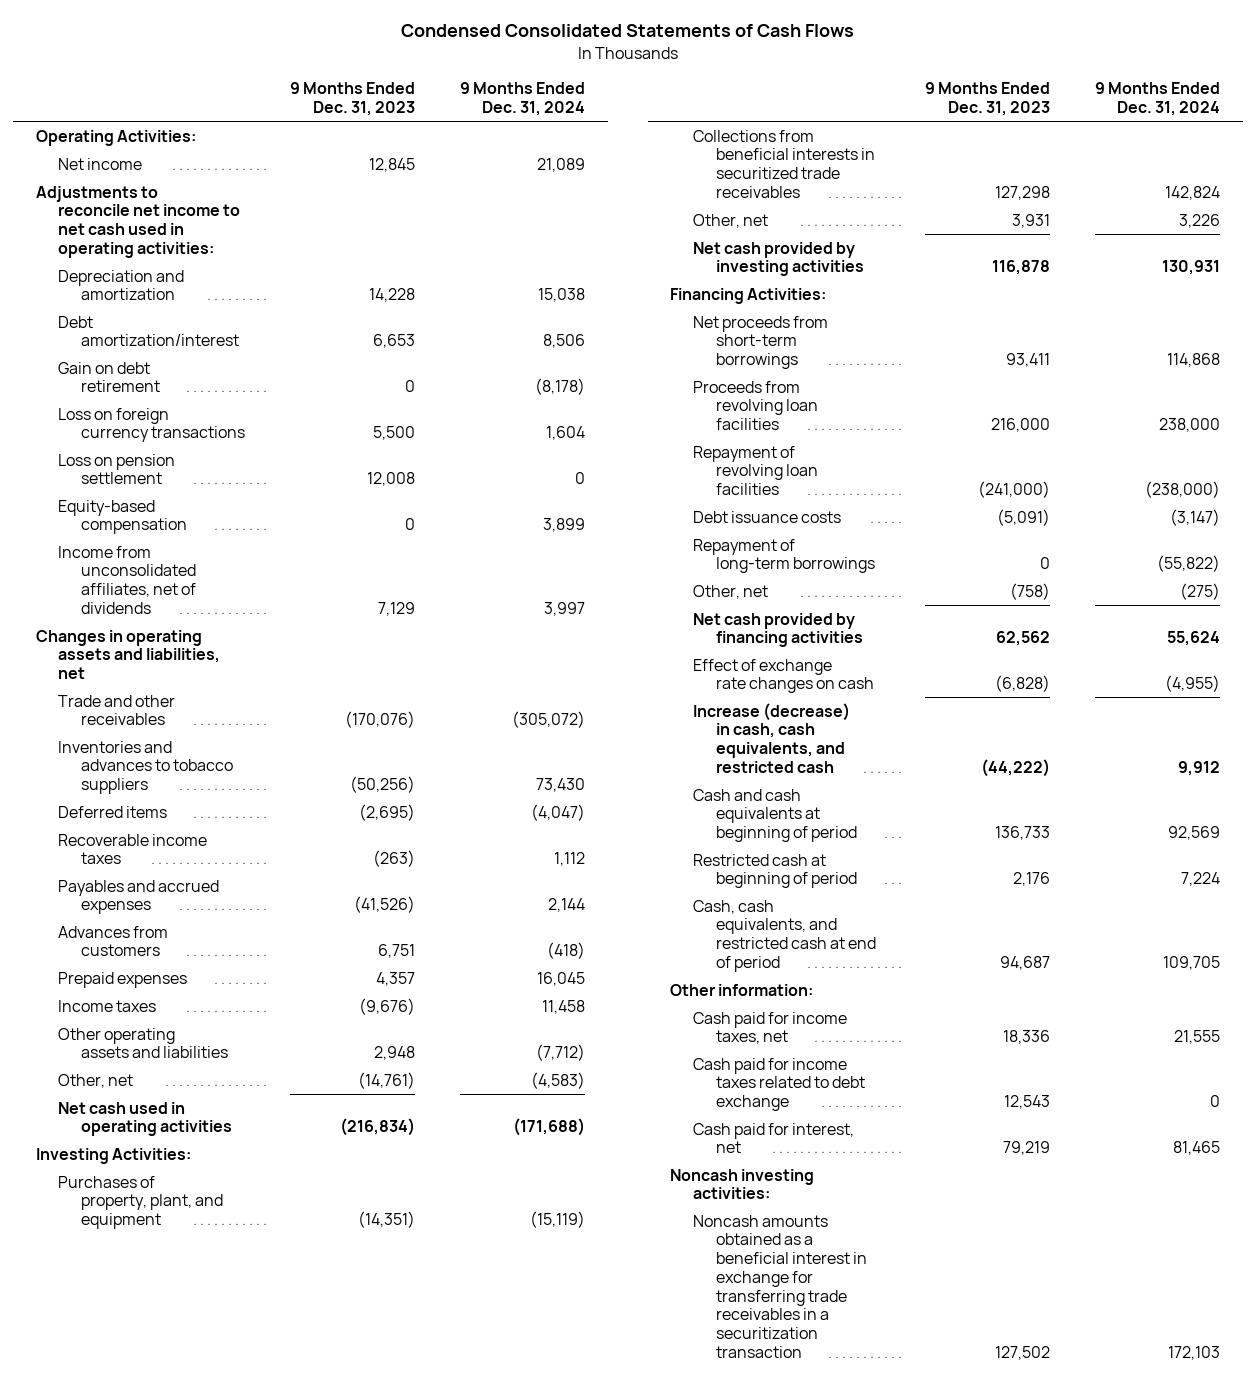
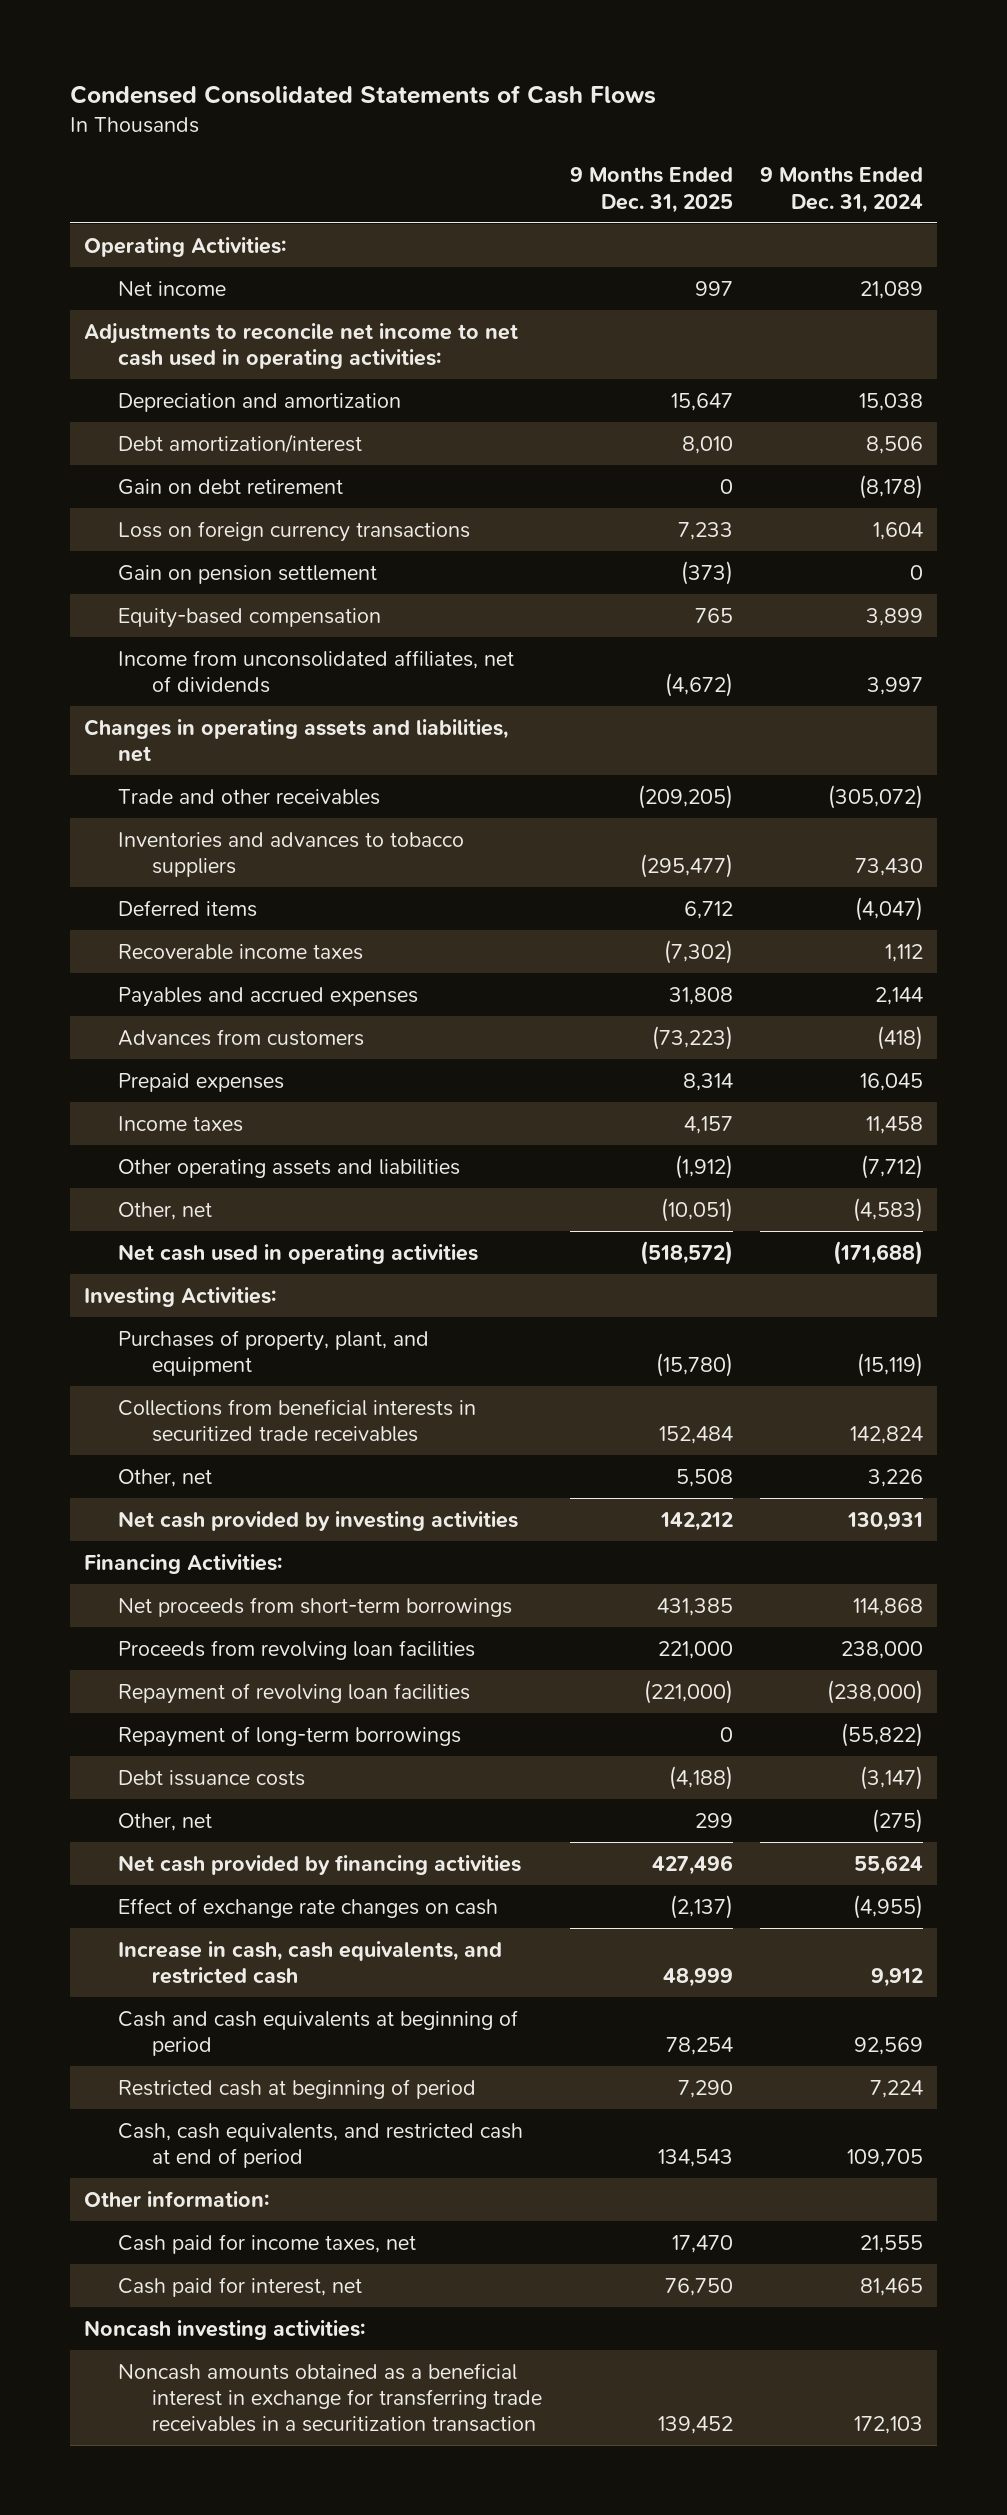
[290,82,416,116] 9 Months Ended Dec. 31, 2023 -> none
none -> [569,167,733,213] 9 Months Ended Dec. 31, 2025
[58,453,176,485] Loss on pension settlement -> [118,564,378,584] Gain on pension settlement
[692,510,841,523] Debt issuance costs -> [118,1769,306,1786] Debt issuance costs
[692,702,850,773] Increase (decrease) in cash, cash equivalents, and restricted cash -> [118,1940,503,1984] Increase in cash, cash equivalents, and restricted cash
[692,1057,865,1112] Cash paid for income taxes related to debt exchange -> none

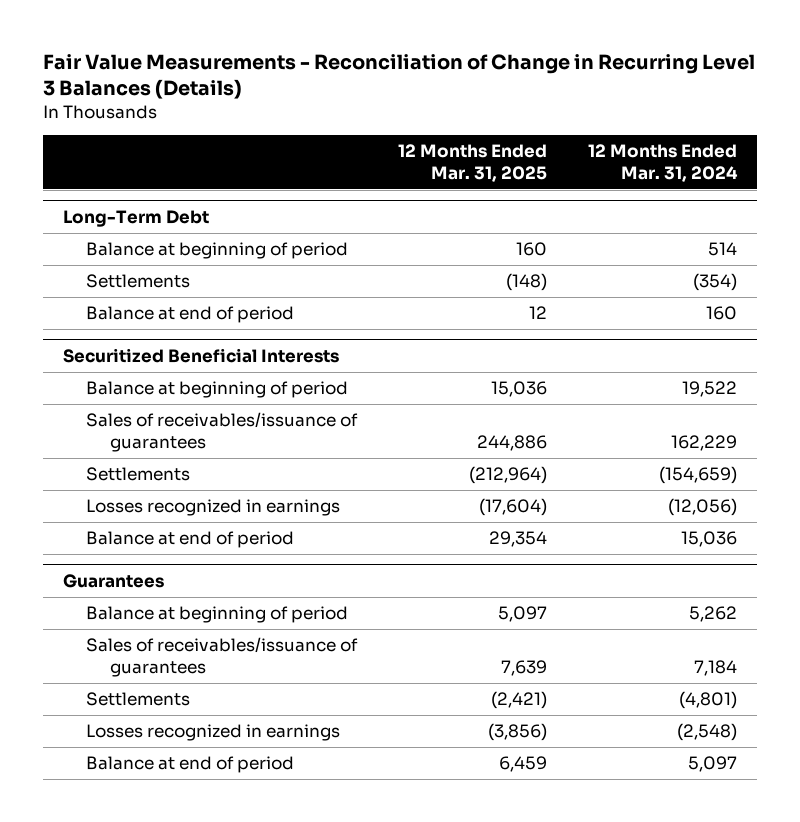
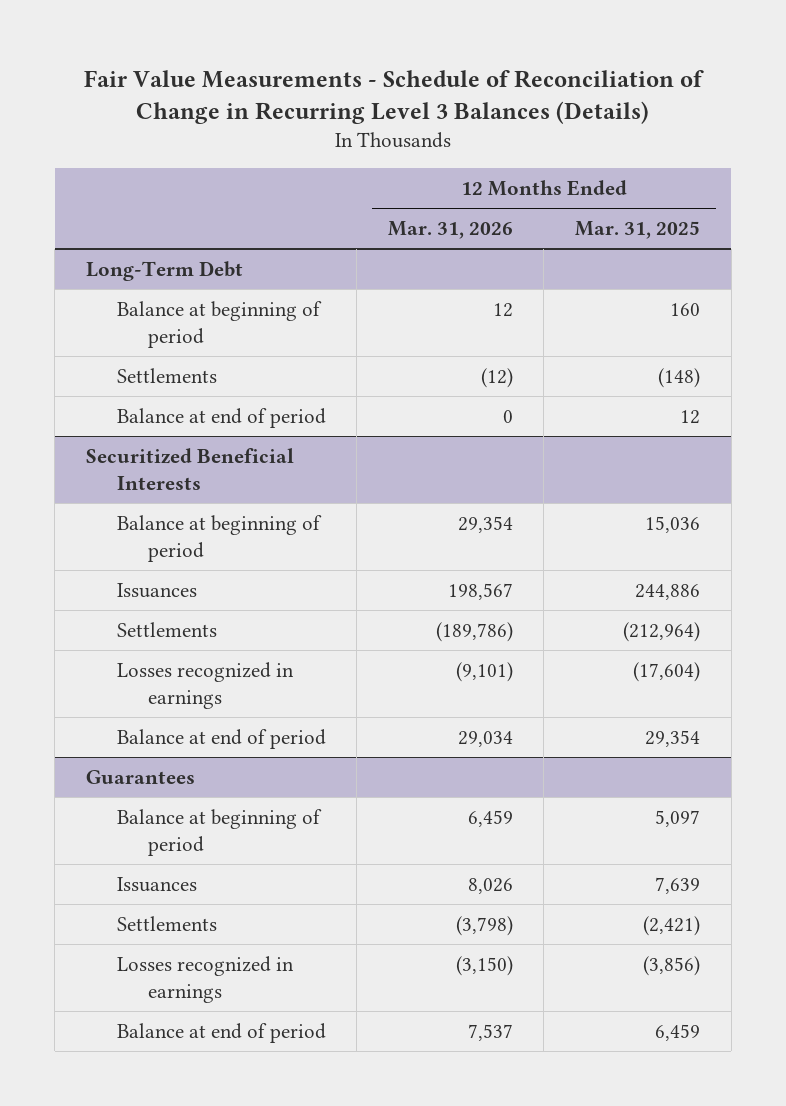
[42,53,755,99] Fair Value Measurements - Reconciliation of Change in Recurring Level 3 Balances (Details) -> [83,69,704,125] Fair Value Measurements - Schedule of Reconciliation of Change in Recurring Level 3 Balances (Details)
[587,143,738,182] 12 Months Ended Mar. 31, 2024 -> none
none -> [387,220,513,239] Mar. 31, 2026
[86,412,359,453] Sales of receivables/issuance of guarantees -> [116,582,197,598] Issuances
[86,637,359,678] Sales of receivables/issuance of guarantees -> [116,876,197,892] Issuances

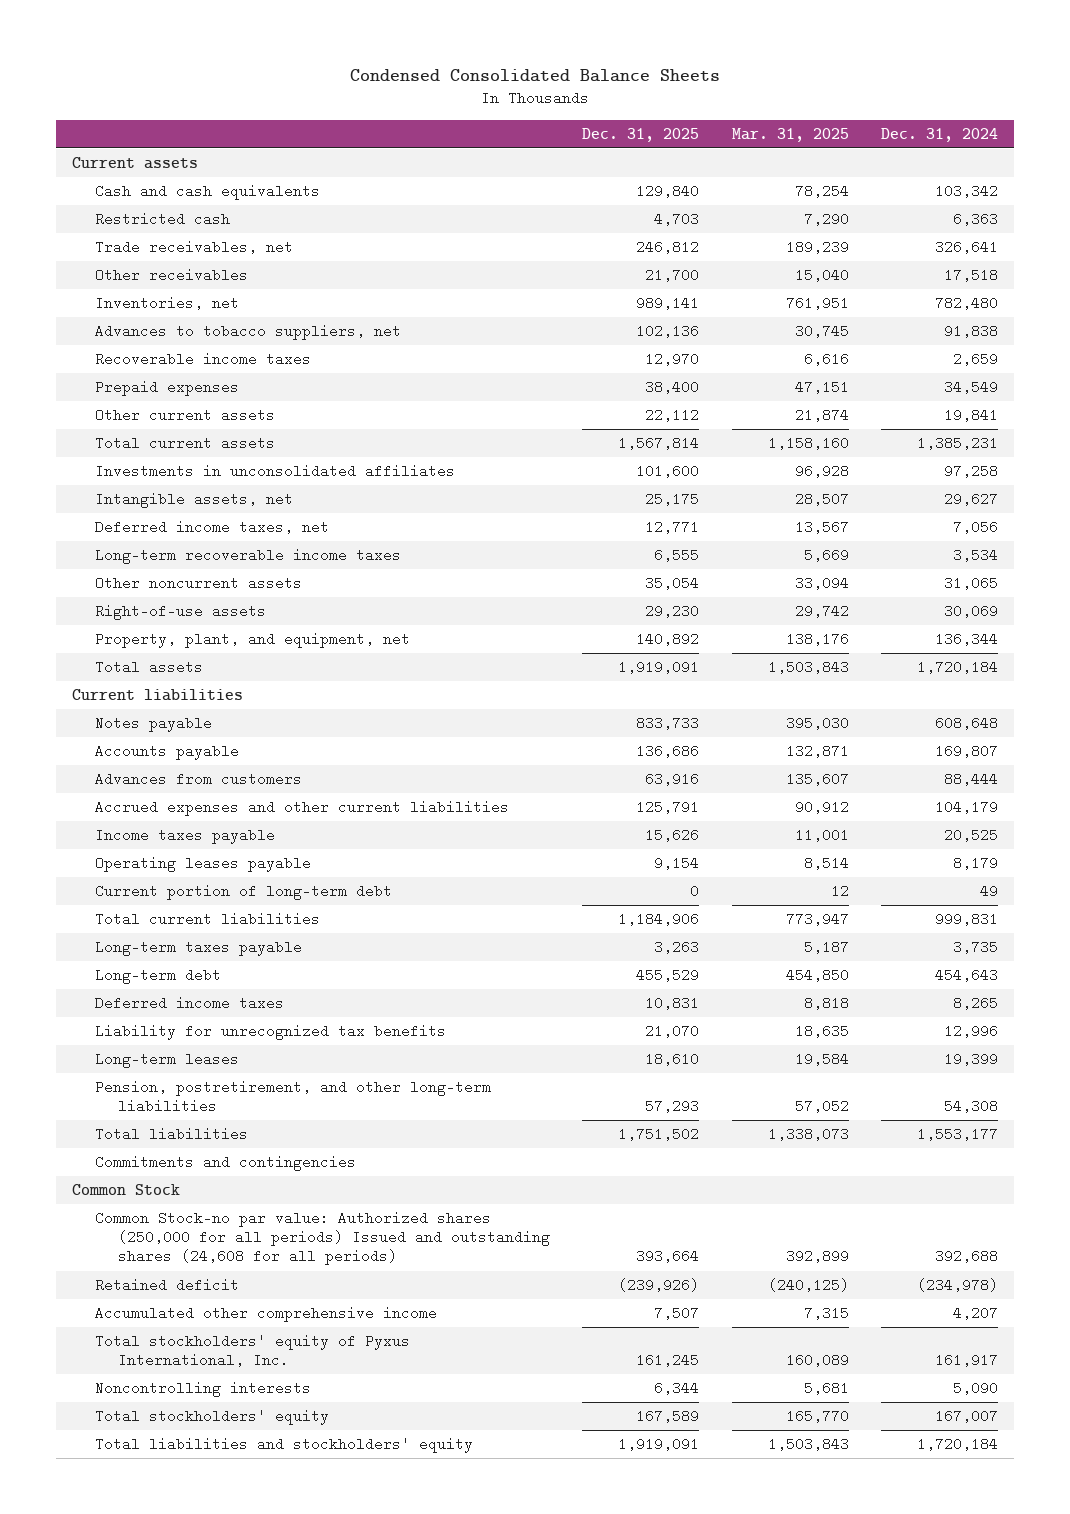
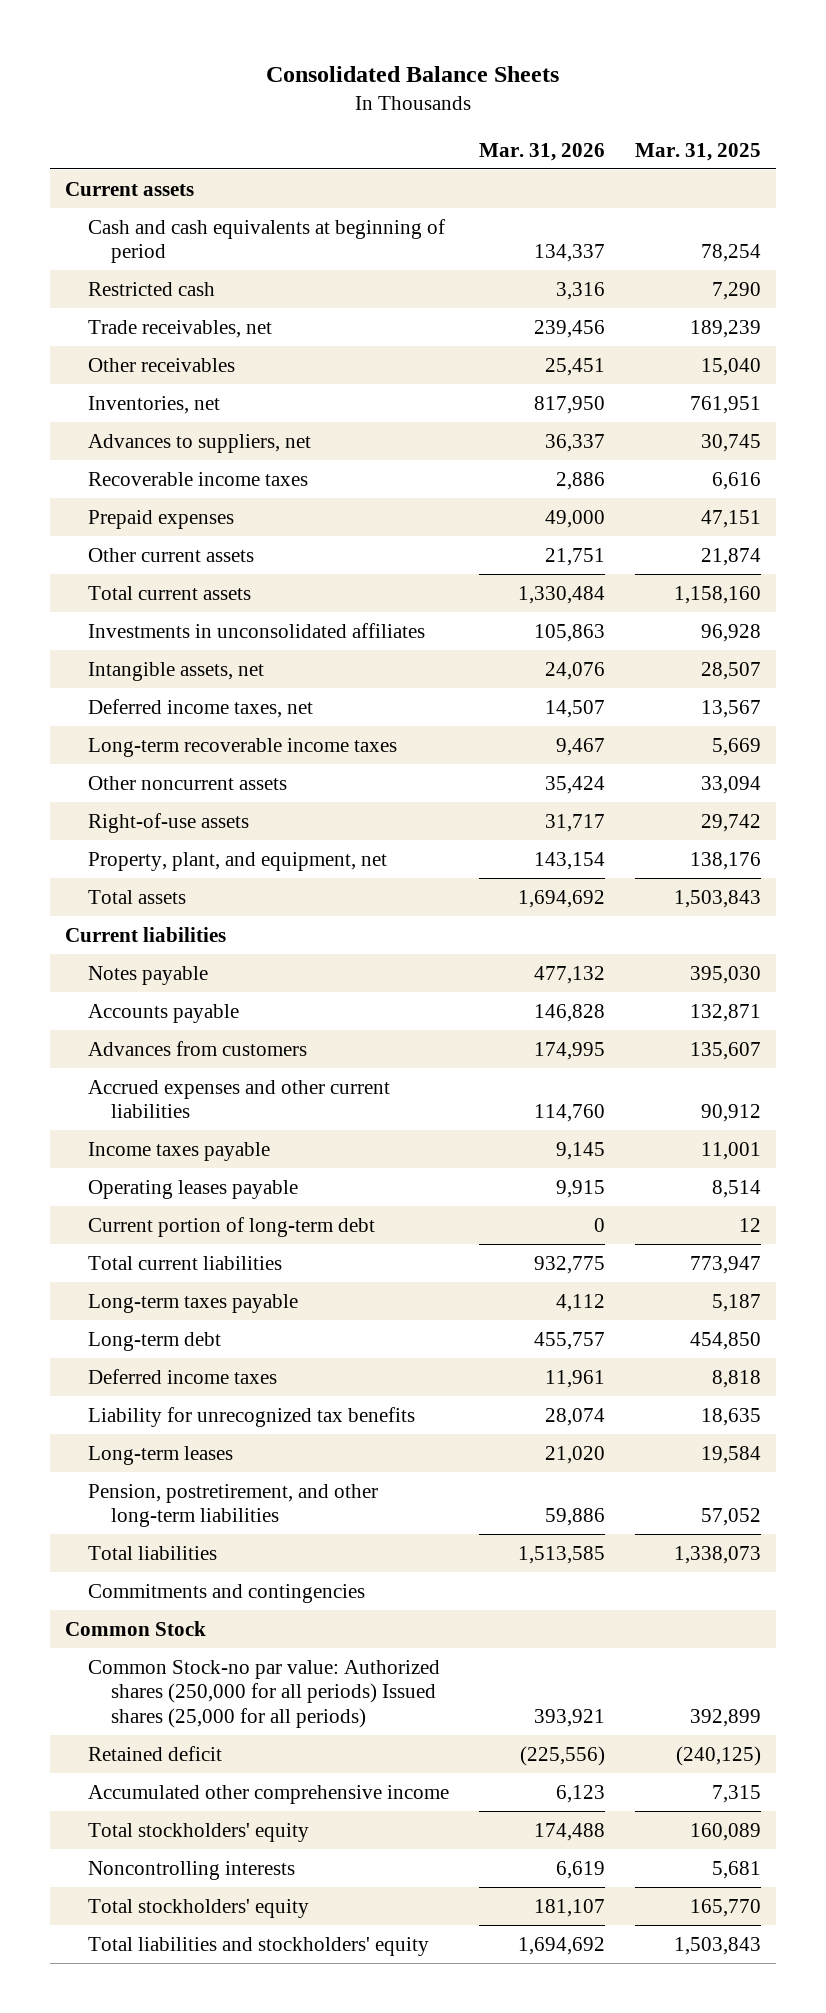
[349,69,720,83] Condensed Consolidated Balance Sheets -> [266,66,560,83] Consolidated Balance Sheets
[582,127,700,142] Dec. 31, 2025 -> none
[880,127,998,142] Dec. 31, 2024 -> none
none -> [479,142,606,161] Mar. 31, 2026
[95,184,321,201] Cash and cash equivalents -> [87,218,445,264] Cash and cash equivalents at beginning of period
[95,324,402,341] Advances to tobacco suppliers, net -> [87,433,311,453] Advances to suppliers, net
[95,1211,551,1266] Common Stock-no par value: Authorized shares (250,000 for all periods) Issued and outstanding shares (24,608 for all periods) -> [87,1659,440,1728] Common Stock-no par value: Authorized shares (250,000 for all periods) Issued shares (25,000 for all periods)
[95,1334,411,1368] Total stockholders' equity of Pyxus International, Inc. -> [87,1822,309,1842] Total stockholders' equity

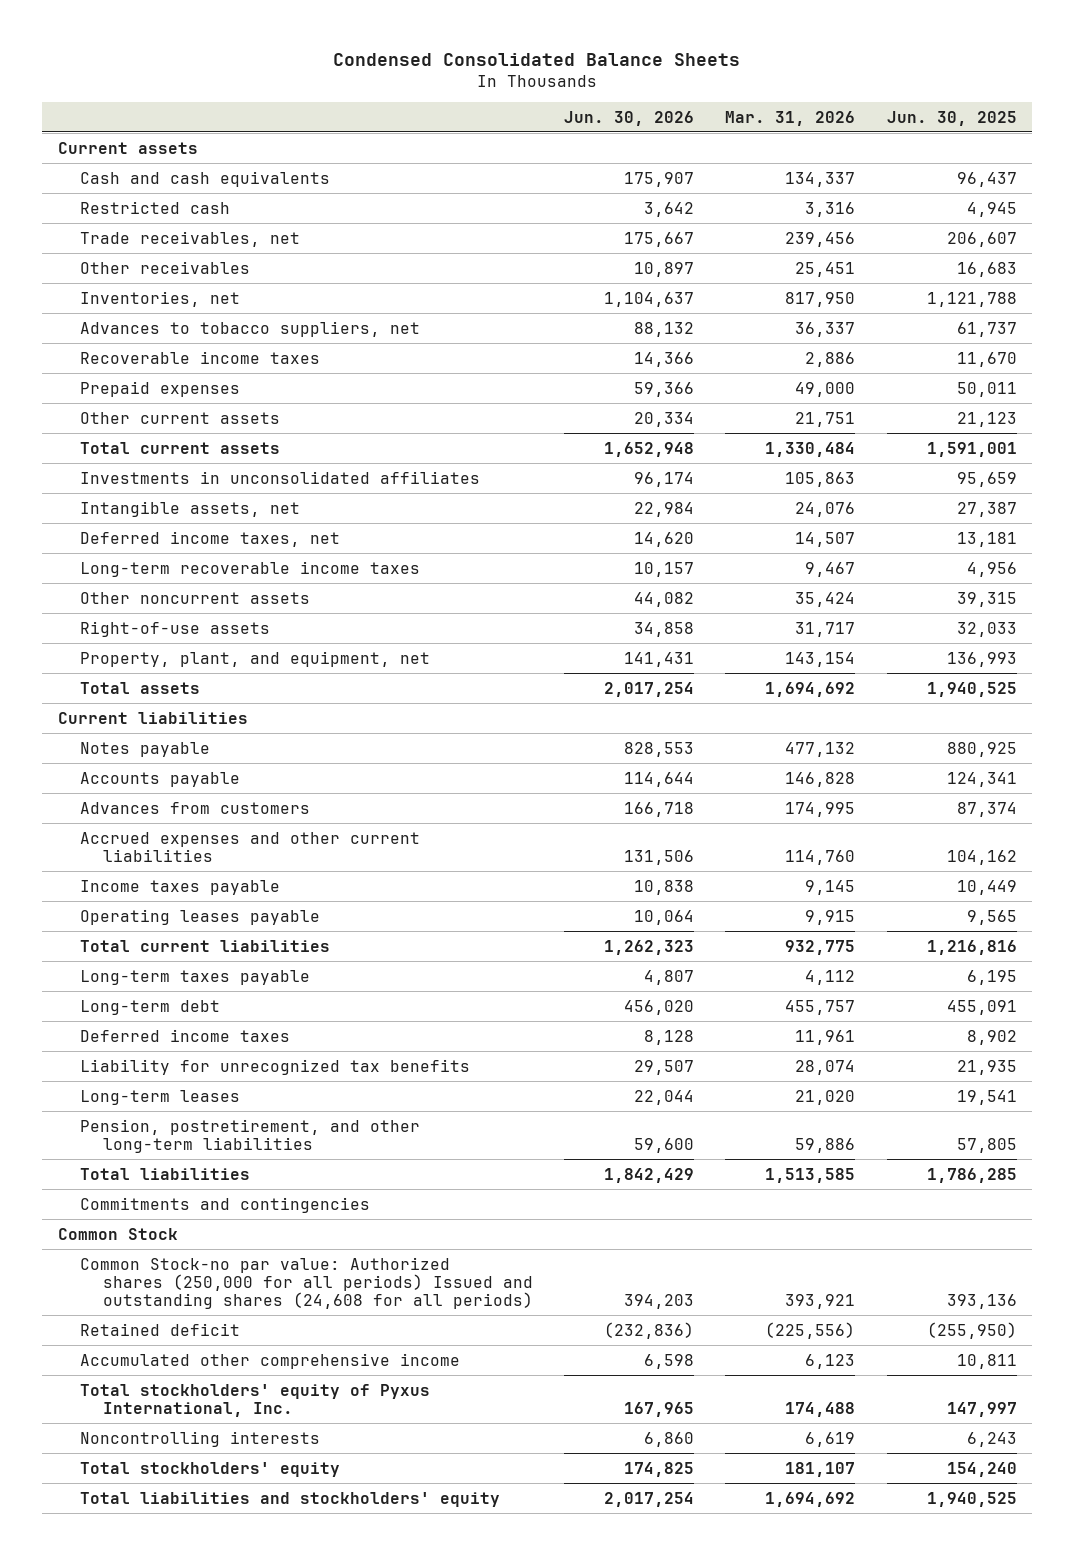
[266,66,560,83] Consolidated Balance Sheets -> [333,53,741,67] Condensed Consolidated Balance Sheets
[635,142,762,161] Mar. 31, 2025 -> none
none -> [563,110,694,126] Jun. 30, 2026
none -> [886,110,1017,126] Jun. 30, 2025
[87,218,445,264] Cash and cash equivalents at beginning of period -> [80,170,331,187] Cash and cash equivalents
[87,433,311,453] Advances to suppliers, net -> [80,320,421,337] Advances to tobacco suppliers, net
[87,1216,375,1237] Current portion of long-term debt -> none
[87,1659,440,1728] Common Stock-no par value: Authorized shares (250,000 for all periods) Issued shares (25,000 for all periods) -> [80,1256,533,1309] Common Stock-no par value: Authorized shares (250,000 for all periods) Issued and outstanding shares (24,608 for all periods)
[87,1822,309,1842] Total stockholders' equity -> [80,1383,431,1417] Total stockholders' equity of Pyxus International, Inc.

